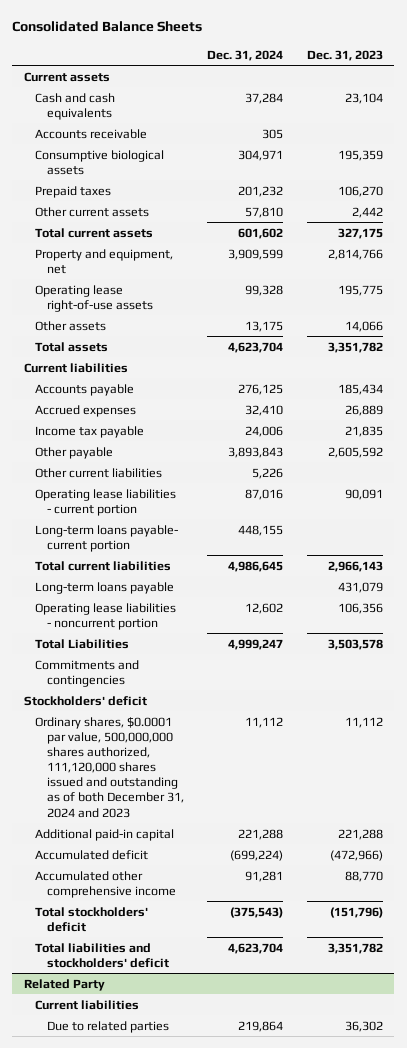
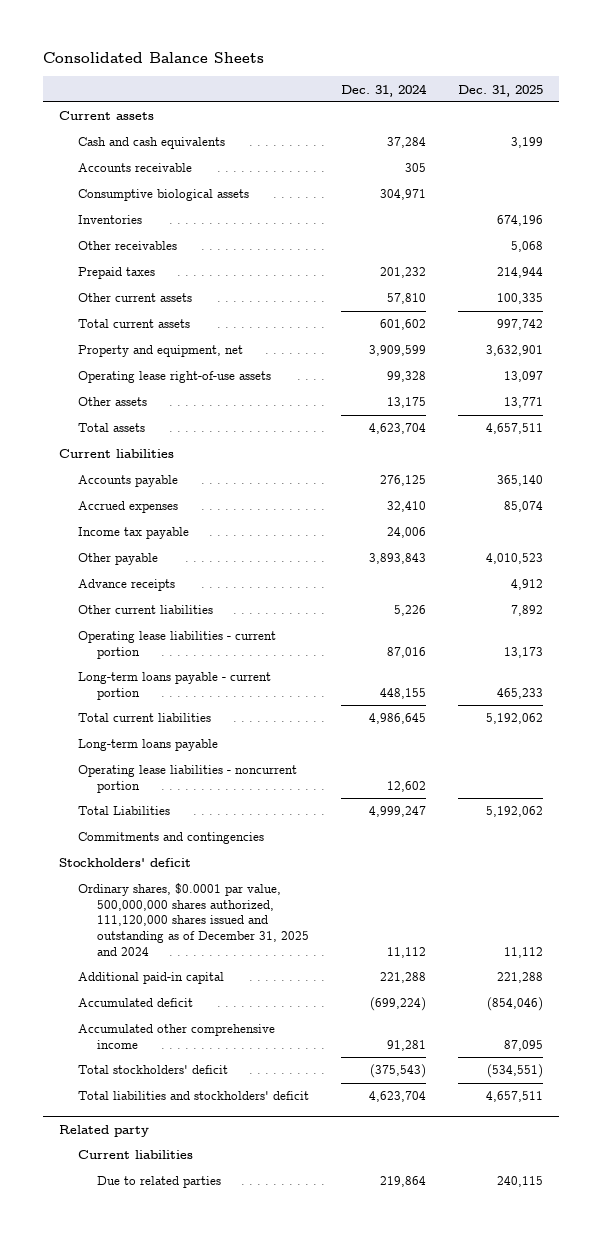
[306,49,383,61] Dec. 31, 2023 -> none
none -> [458,84,544,97] Dec. 31, 2025
none -> [77,215,142,225] Inventories
none -> [77,241,177,251] Other receivables
none -> [77,579,175,592] Advance receipts
[35,524,179,552] Long-term loans payable- current portion -> [77,672,271,700] Long-term loans payable - current portion
[35,716,185,818] Ordinary shares, $0.0001 par value, 500,000,000 shares authorized, 111,120,000 shares issued and outstanding as of both December 31, 2024 and 2023 -> [77,883,310,956] Ordinary shares, $0.0001 par value, 500,000,000 shares authorized, 111,120,000 shares issued and outstanding as of December 31, 2025 and 2024
[23,978,105,991] Related Party -> [58,1125,149,1138] Related party

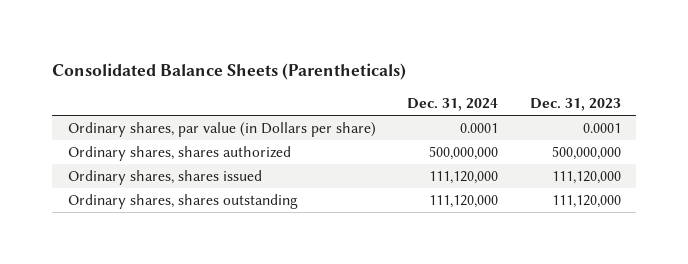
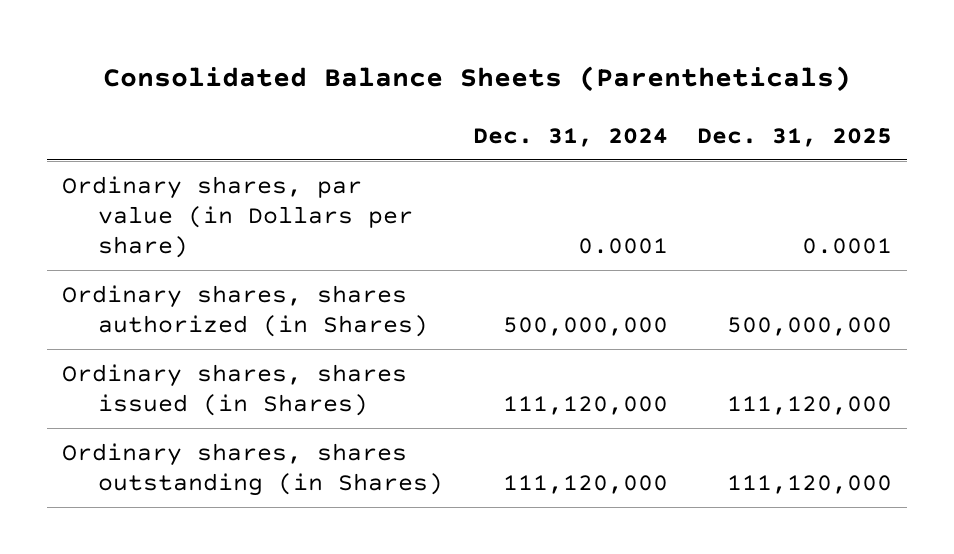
[529,98,621,112] Dec. 31, 2023 -> none
none -> [697,127,893,147] Dec. 31, 2025
[67,146,291,162] Ordinary shares, shares authorized -> [61,284,429,338] Ordinary shares, shares authorized (in Shares)
[67,170,262,186] Ordinary shares, shares issued -> [61,363,407,417] Ordinary shares, shares issued (in Shares)
[67,194,298,210] Ordinary shares, shares outstanding -> [61,442,444,497] Ordinary shares, shares outstanding (in Shares)

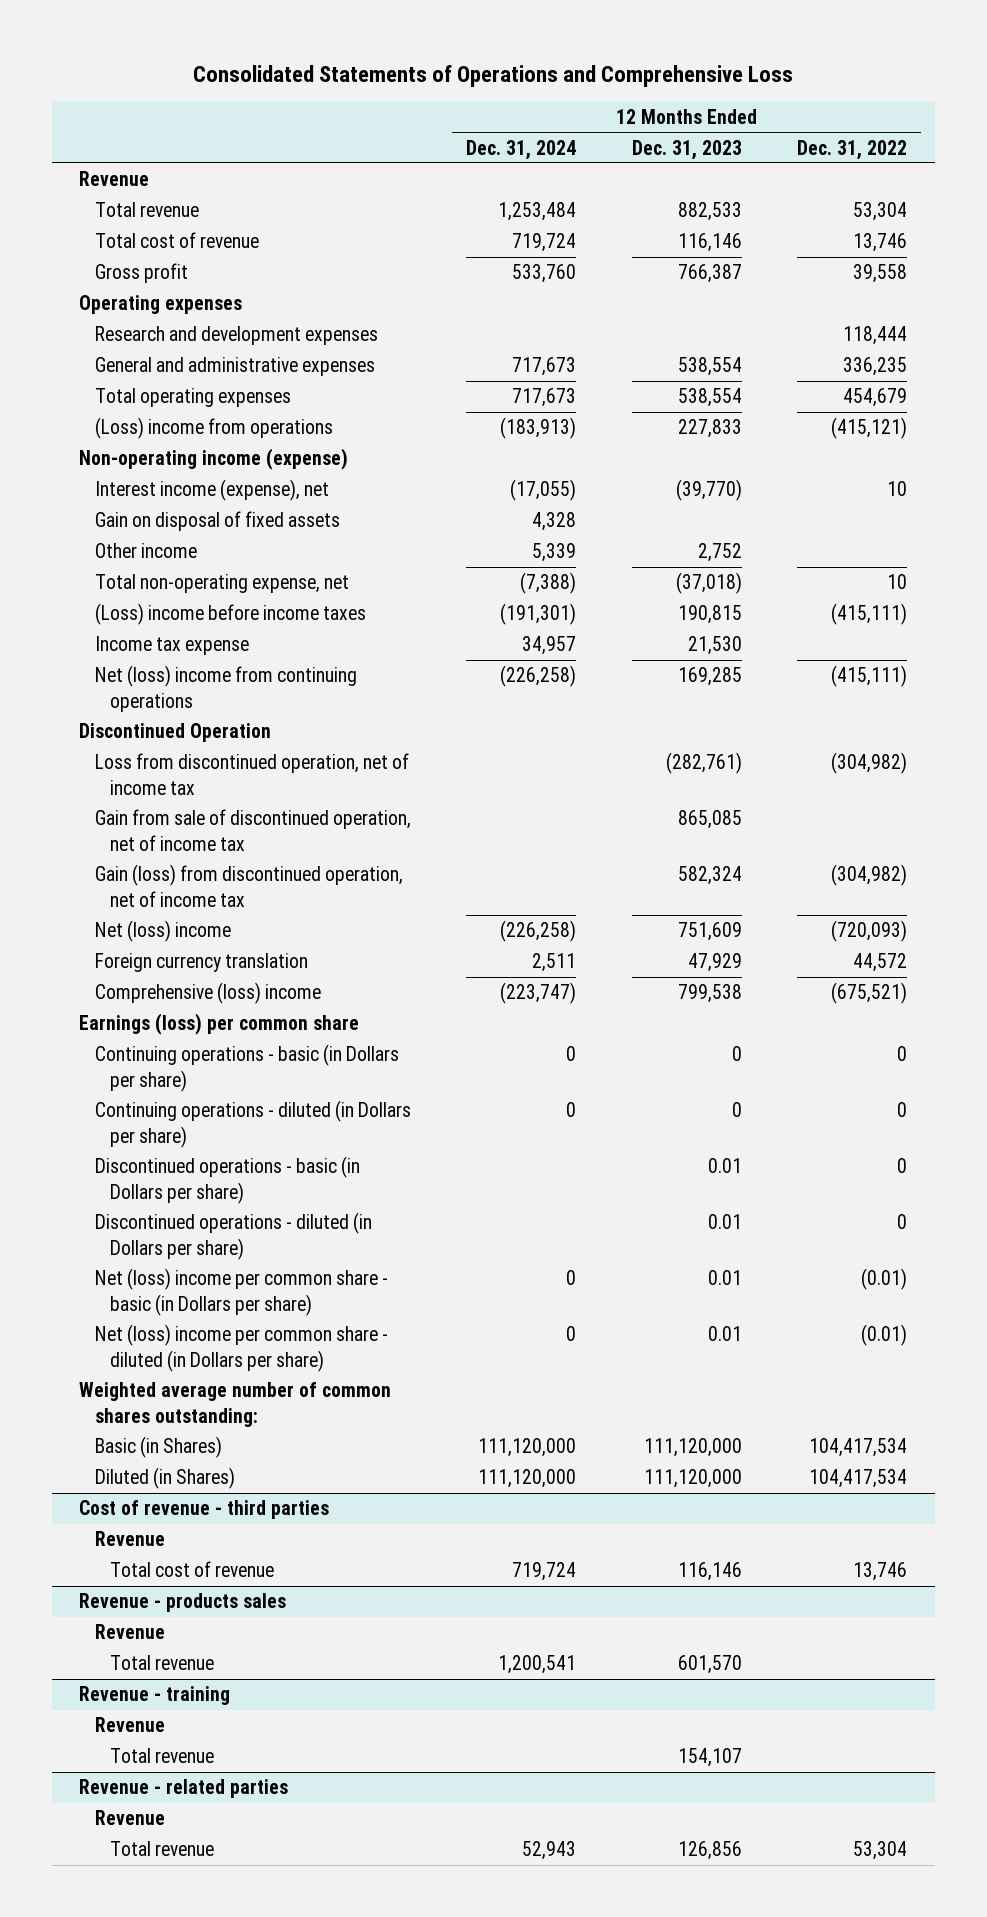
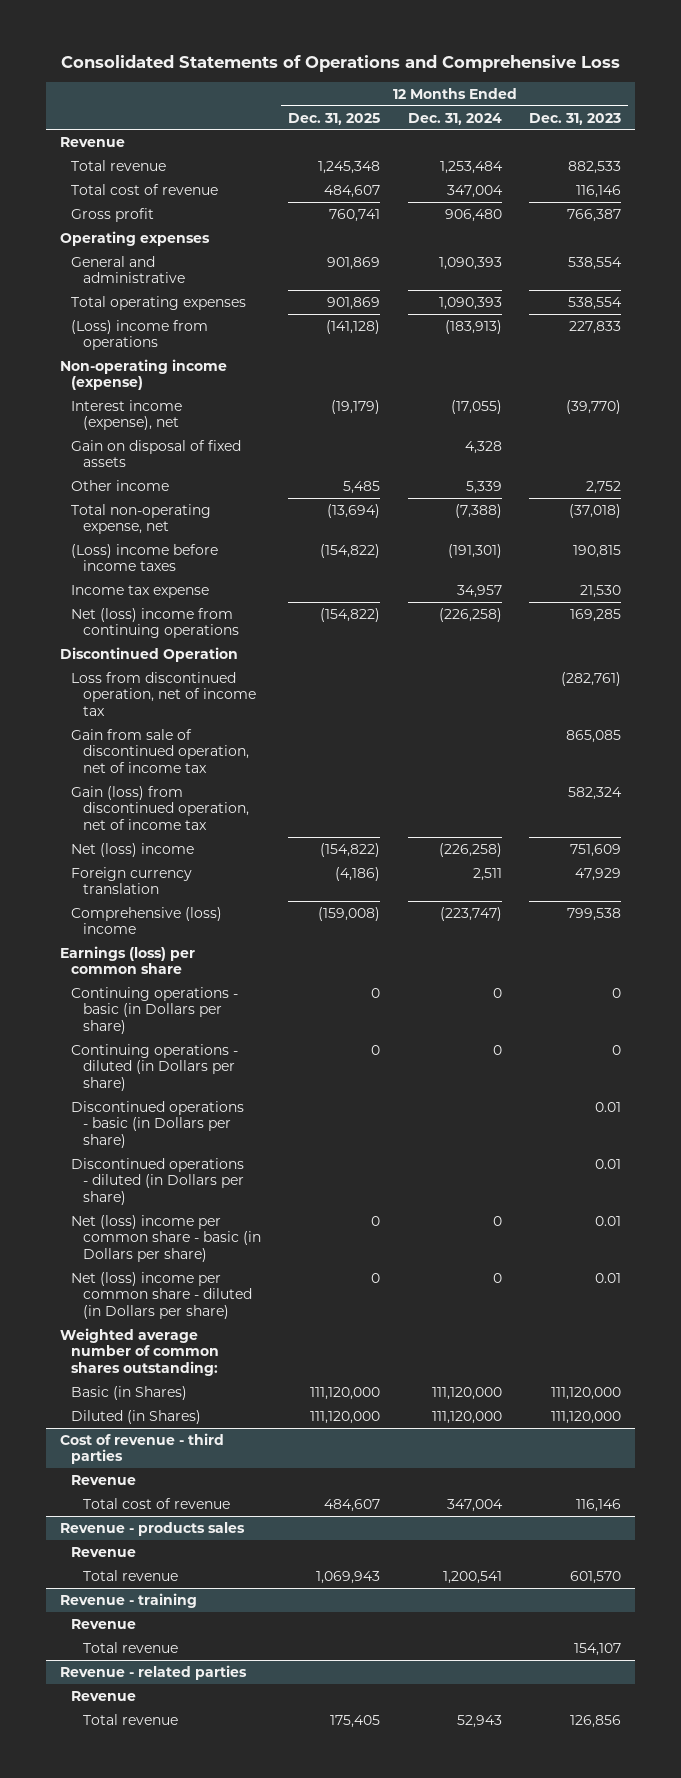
[797,139,908,160] Dec. 31, 2022 -> none
none -> [288,112,381,125] Dec. 31, 2025
[512,233,577,253] 719,724 -> [446,184,503,198] 347,004
[512,264,577,284] 533,760 -> [444,208,502,222] 906,480
[94,326,378,346] Research and development expenses -> none
[94,357,375,377] General and administrative expenses -> [71,255,185,284] General and administrative
[512,357,577,377] 717,673 -> [438,256,502,270] 1,090,393
[512,388,577,408] 717,673 -> [438,296,502,310] 1,090,393
[512,1562,577,1582] 719,724 -> [446,1498,503,1512] 347,004

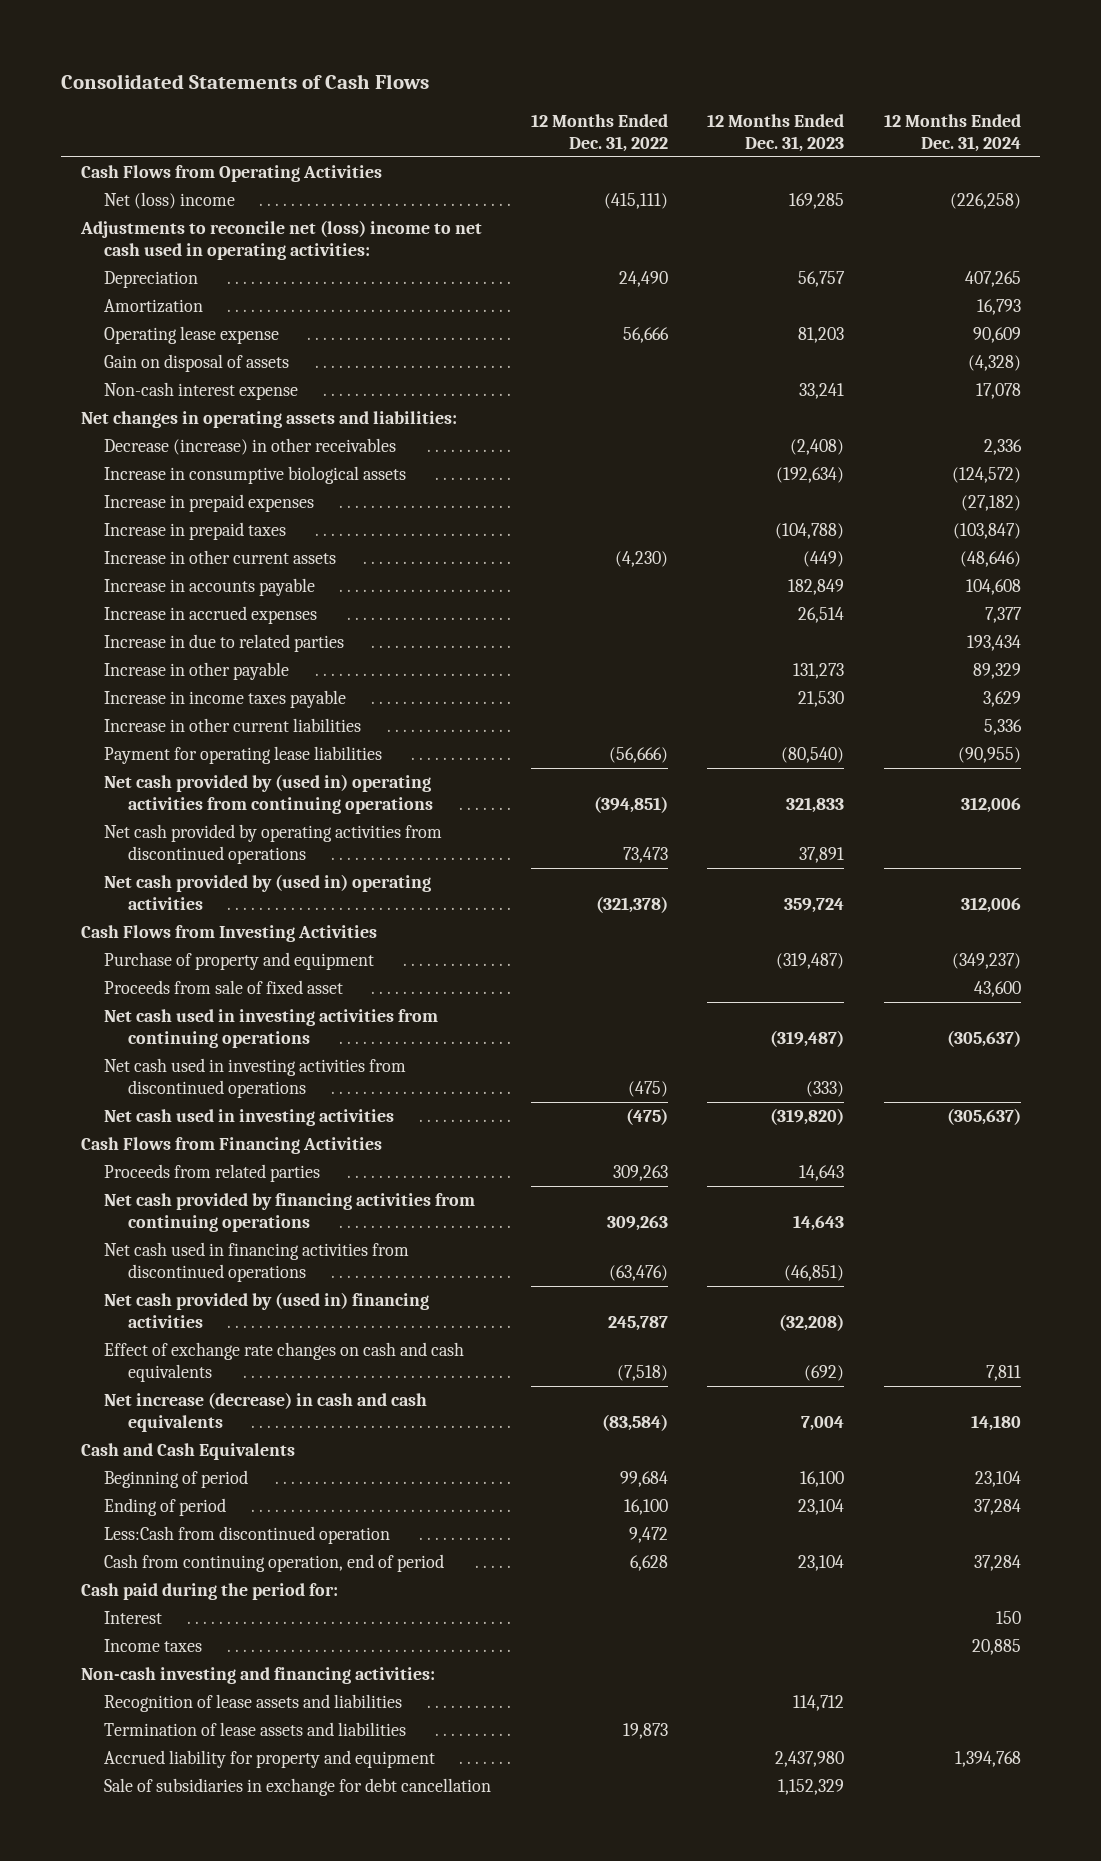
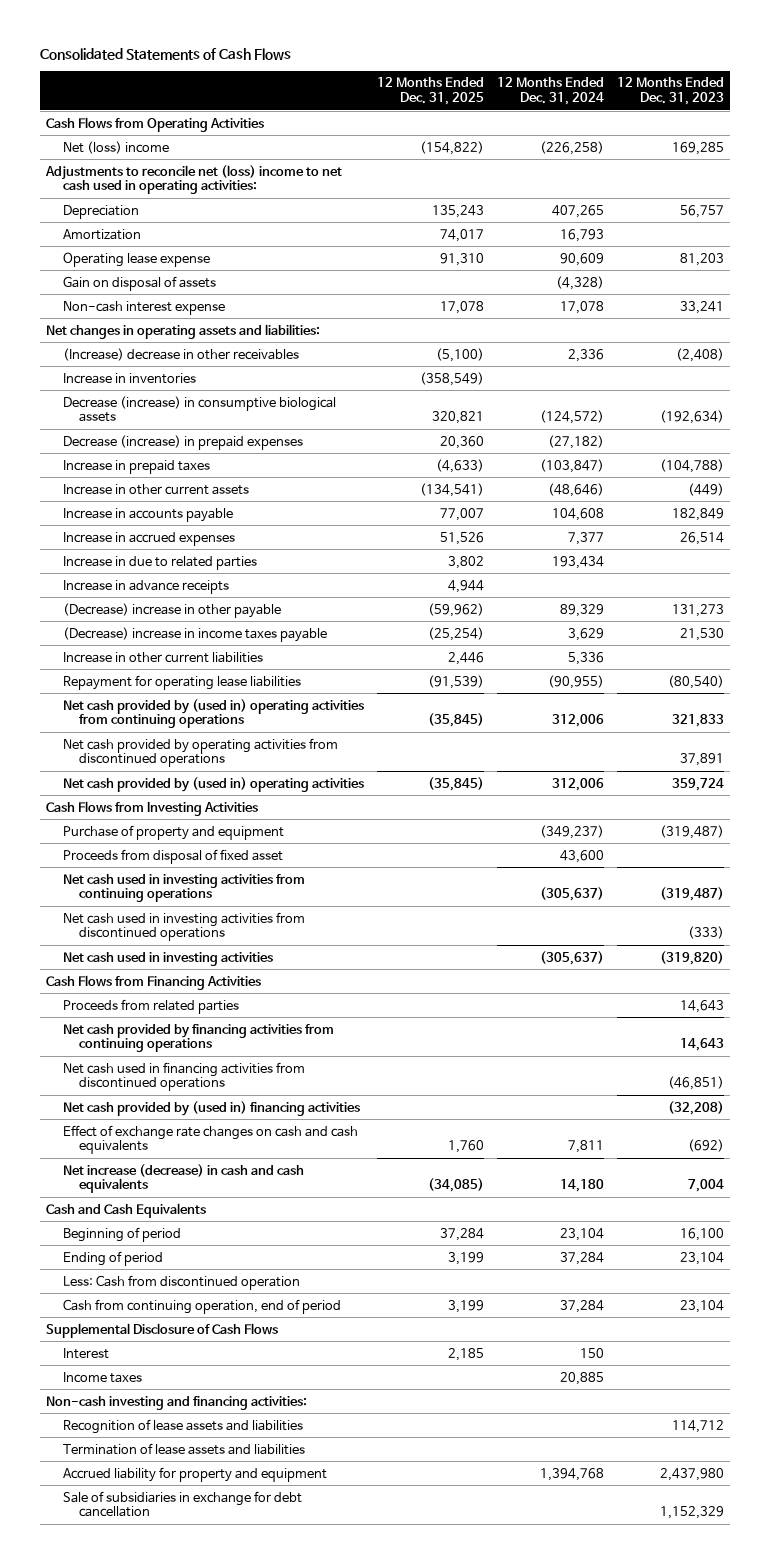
[530,114,668,152] 12 Months Ended Dec. 31, 2022 -> none
none -> [376,77,484,105] 12 Months Ended Dec. 31, 2025
[104,438,397,456] Decrease (increase) in other receivables -> [62,347,299,361] (Increase) decrease in other receivables
none -> [62,372,196,384] Increase in inventories
[104,466,407,485] Increase in consumptive biological assets -> [62,395,336,423] Decrease (increase) in consumptive biological assets
[104,494,315,513] Increase in prepaid expenses -> [62,434,303,450] Decrease (increase) in prepaid expenses
none -> [62,579,229,594] Increase in advance receipts
[104,662,290,681] Increase in other payable -> [62,602,281,618] (Decrease) increase in other payable
[104,690,347,709] Increase in income taxes payable -> [62,626,327,642] (Decrease) increase in income taxes payable
[104,746,383,765] Payment for operating lease liabilities -> [62,674,301,690] Repayment for operating lease liabilities
[104,980,344,995] Proceeds from sale of fixed asset -> [62,848,283,864] Proceeds from disposal of fixed asset
[104,1526,391,1545] Less:Cash from discontinued operation -> [62,1274,300,1290] Less: Cash from discontinued operation
[80,1583,338,1601] Cash paid during the period for: -> none
none -> [46,1322,279,1338] Supplemental Disclosure of Cash Flows

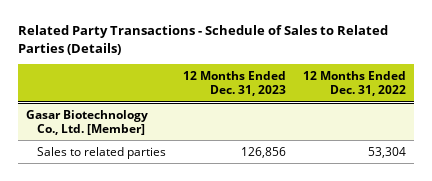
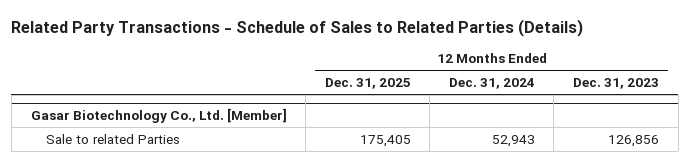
[302,70,406,97] 12 Months Ended Dec. 31, 2022 -> none
none -> [324,78,411,90] Dec. 31, 2025
none -> [448,78,535,90] Dec. 31, 2024
[36,146,166,159] Sales to related parties -> [46,133,181,144] Sale to related Parties

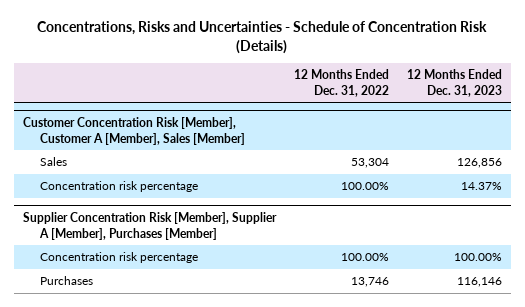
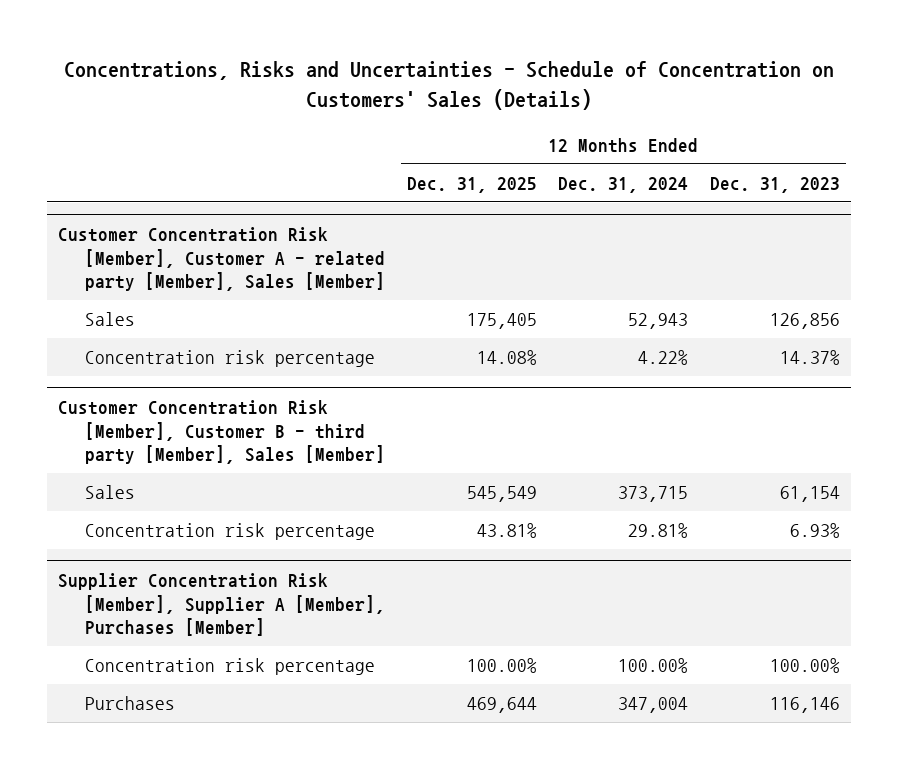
[37,21,488,54] Concentrations, Risks and Uncertainties - Schedule of Concentration Risk (Details) -> [63,61,834,111] Concentrations, Risks and Uncertainties - Schedule of Concentration on Customers' Sales (Details)
[293,69,389,97] 12 Months Ended Dec. 31, 2022 -> none
none -> [406,176,537,193] Dec. 31, 2025
none -> [558,176,689,193] Dec. 31, 2024
[22,117,246,145] Customer Concentration Risk [Member], Customer A [Member], Sales [Member] -> [57,226,385,292] Customer Concentration Risk [Member], Customer A - related party [Member], Sales [Member]
none -> [57,399,385,465] Customer Concentration Risk [Member], Customer B - third party [Member], Sales [Member]
none -> [84,485,135,500] Sales
none -> [84,523,375,541] Concentration risk percentage

